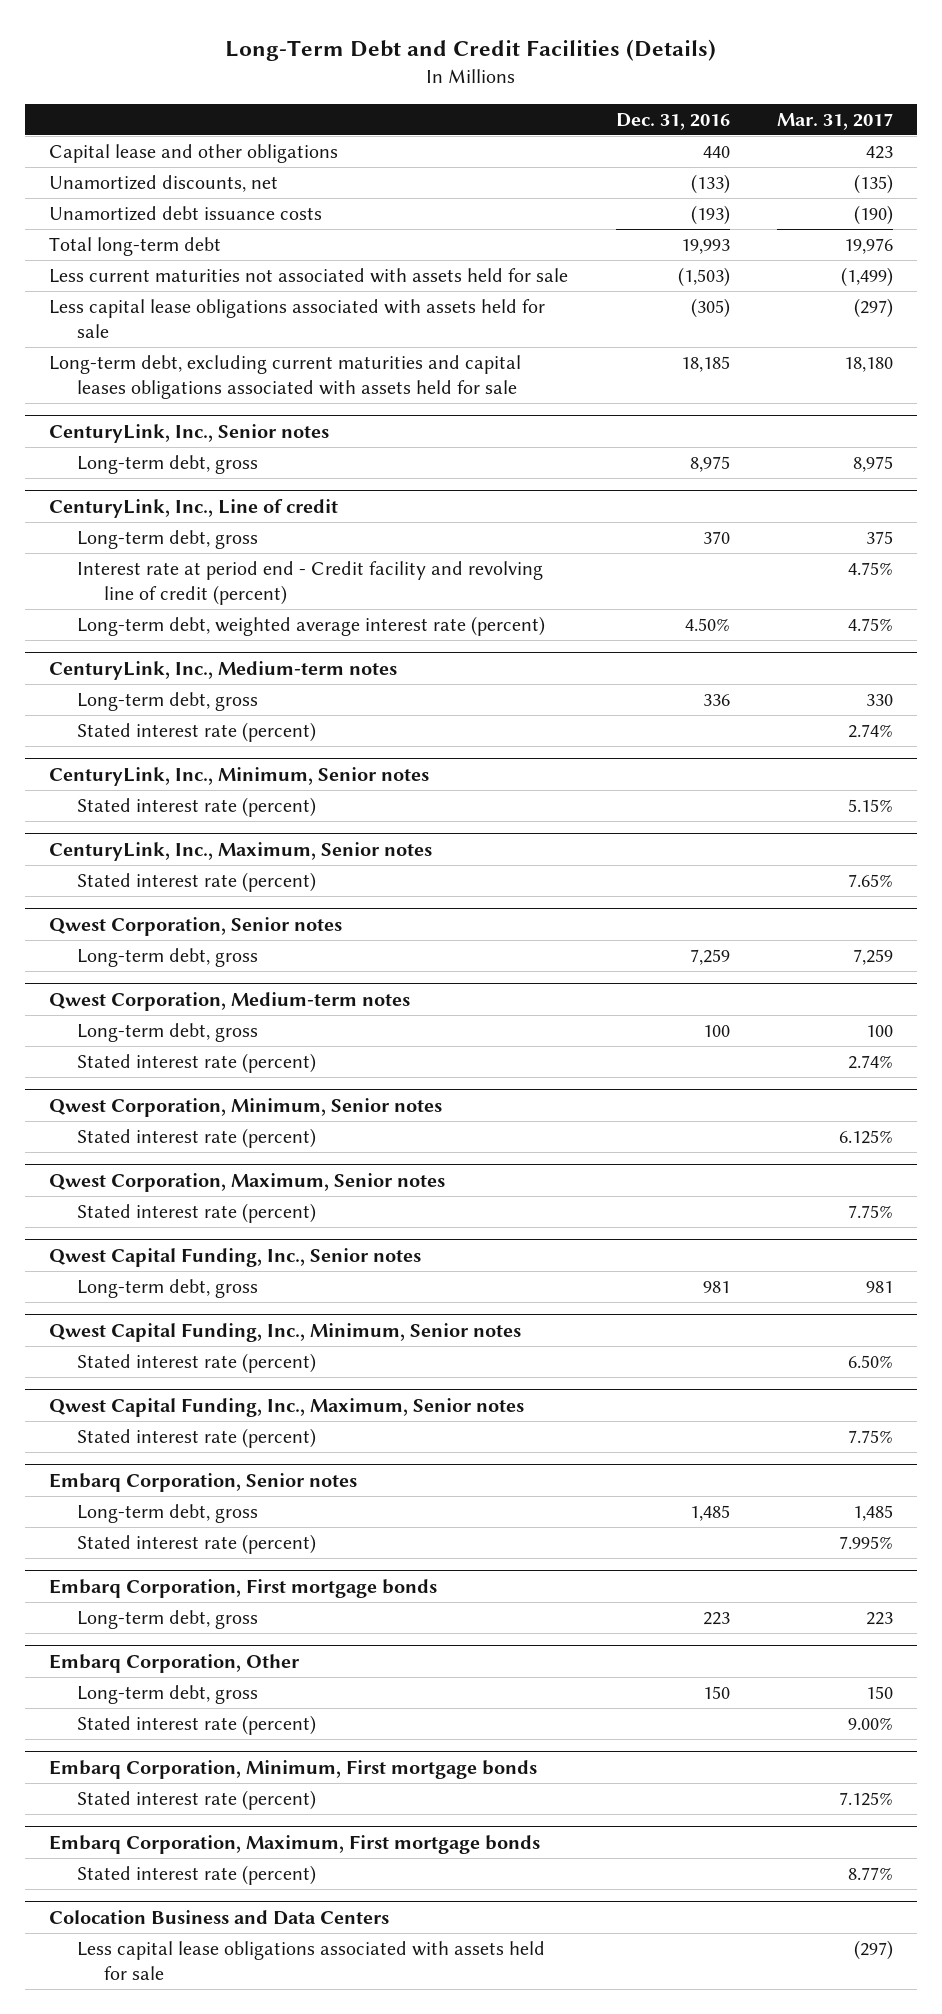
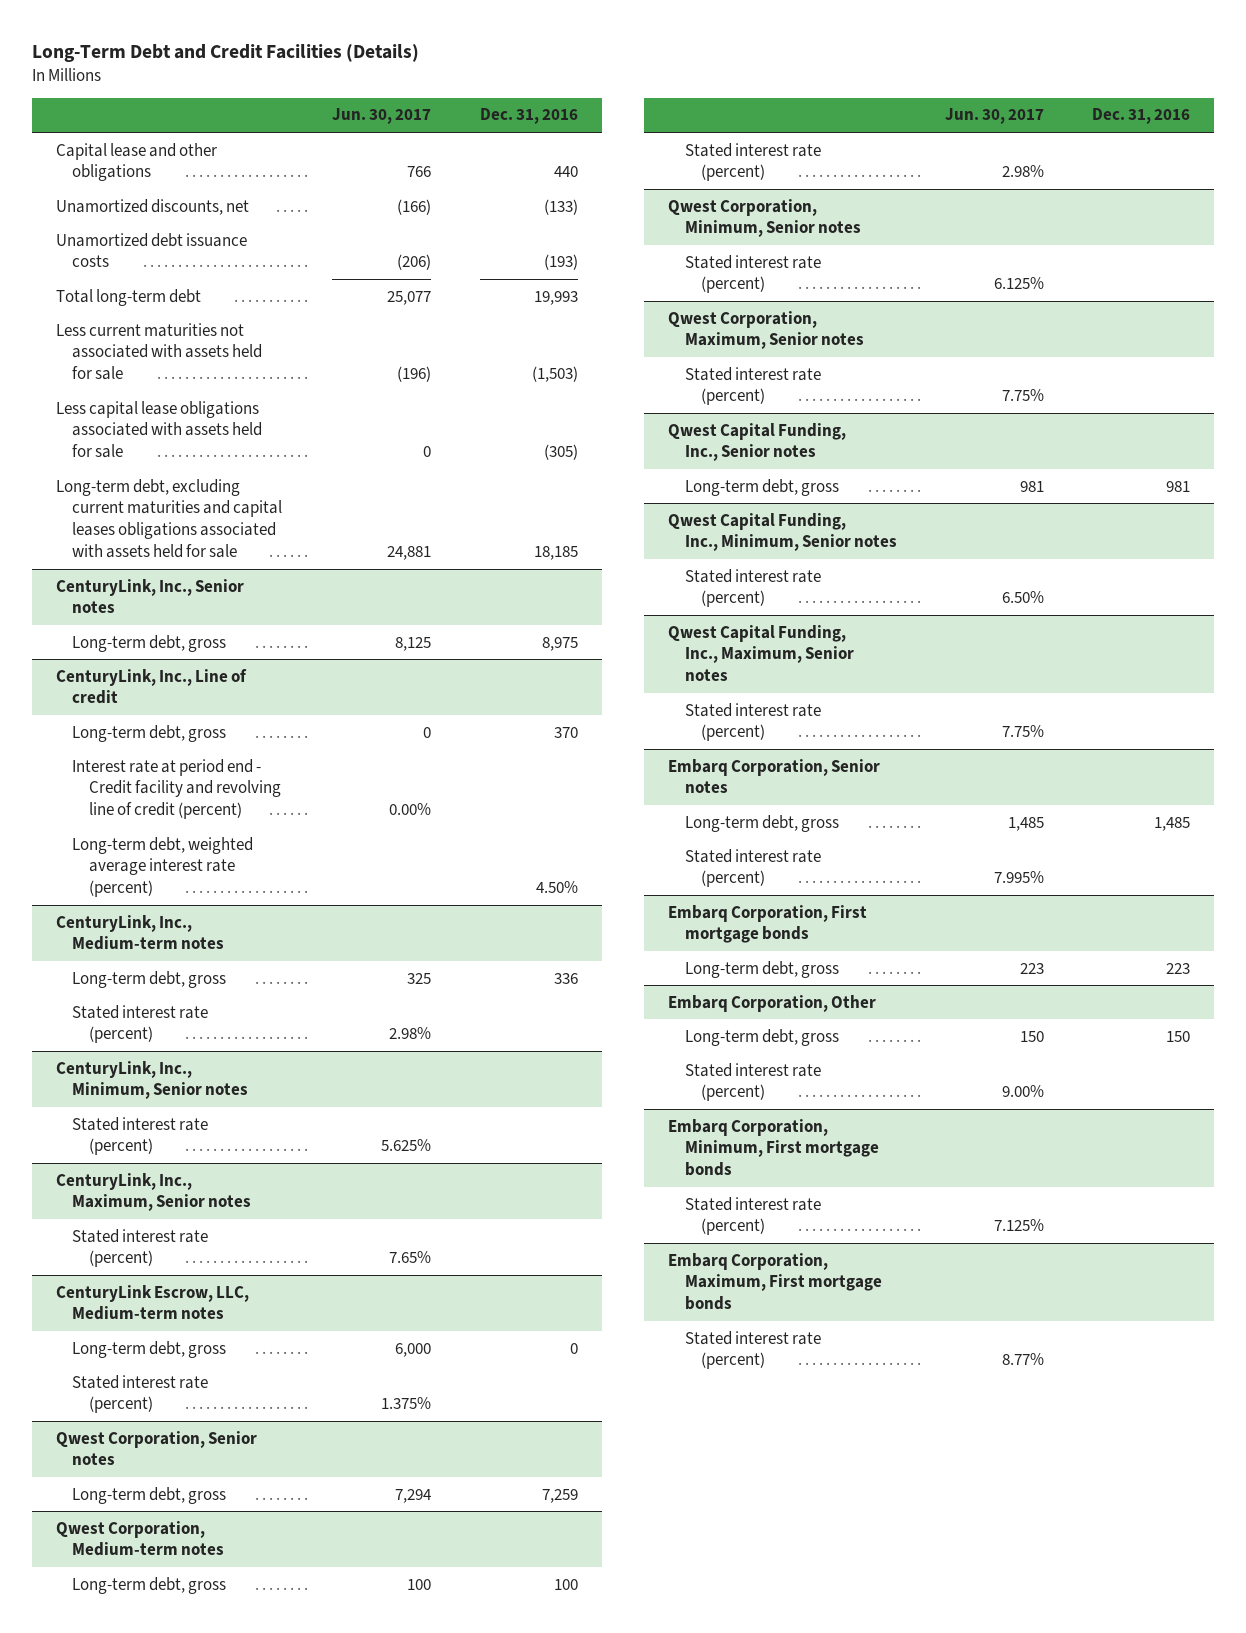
[777,112,894,130] Mar. 31, 2017 -> none
none -> [332,108,432,125] Jun. 30, 2017
none -> [55,1284,249,1321] CenturyLink Escrow, LLC, Medium-term notes
none -> [72,1340,227,1358] Long-term debt, gross
none -> [72,1374,209,1414] Stated interest rate (percent)
[48,1909,389,1925] Colocation Business and Data Centers -> none
[76,1941,545,1981] Less capital lease obligations associated with assets held for sale -> none

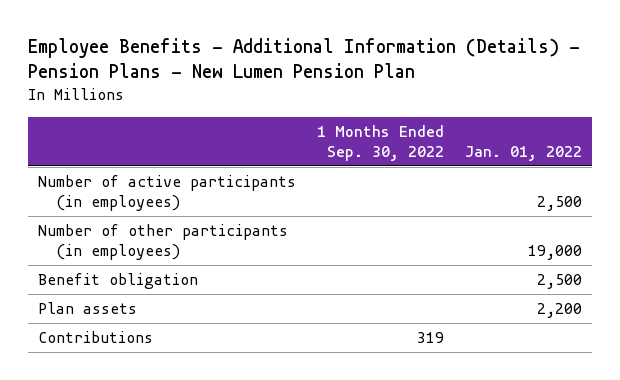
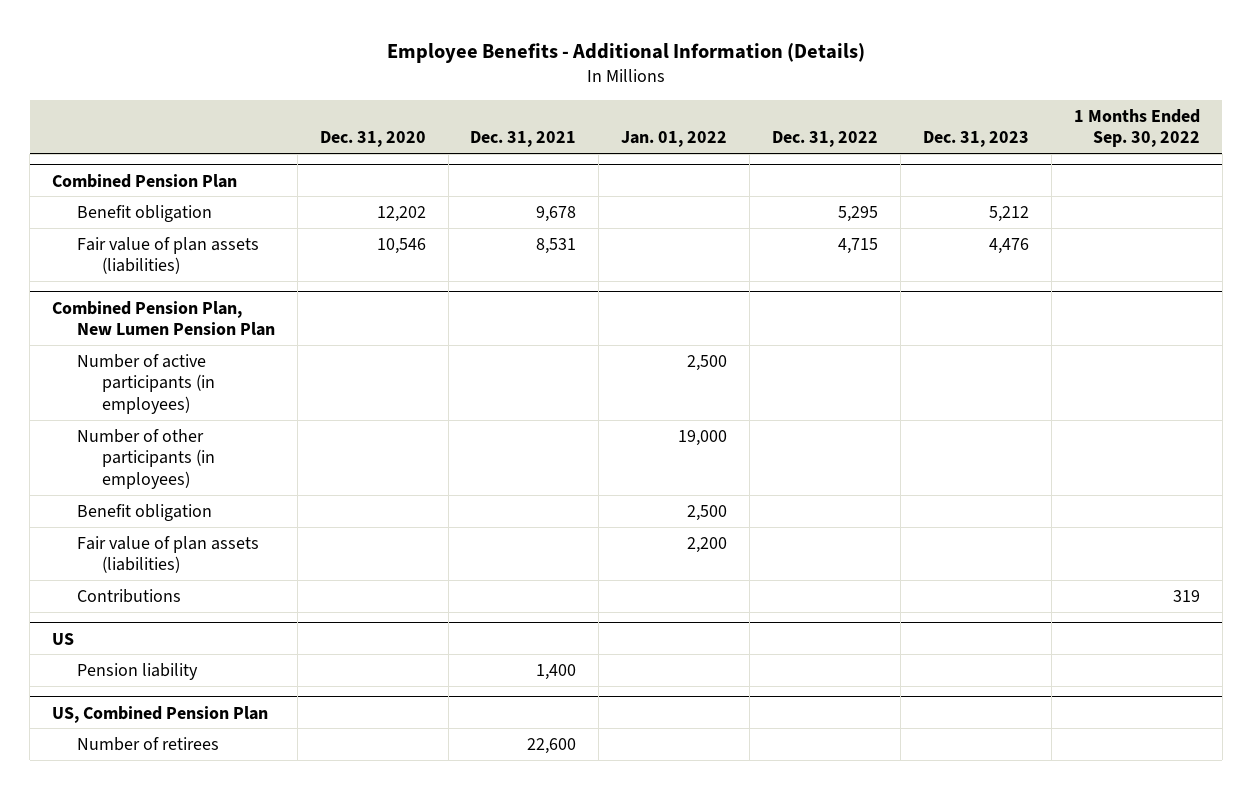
[27,38,580,79] Employee Benefits - Additional Information (Details) - Pension Plans - New Lumen Pension Plan -> [386,42,865,63] Employee Benefits - Additional Information (Details)
none -> [319,131,426,148] Dec. 31, 2020
none -> [470,131,577,148] Dec. 31, 2021
none -> [772,131,879,148] Dec. 31, 2022
none -> [922,131,1029,148] Dec. 31, 2023
none -> [52,173,238,188] Combined Pension Plan
none -> [76,204,212,222] Benefit obligation
none -> [76,236,259,275] Fair value of plan assets (liabilities)
none -> [52,300,275,337] Combined Pension Plan, New Lumen Pension Plan
[38,302,138,315] Plan assets -> [76,535,259,574] Fair value of plan assets (liabilities)
none -> [52,632,75,645] US
none -> [76,662,198,680] Pension liability
none -> [52,705,269,723] US, Combined Pension Plan
none -> [76,736,219,751] Number of retirees

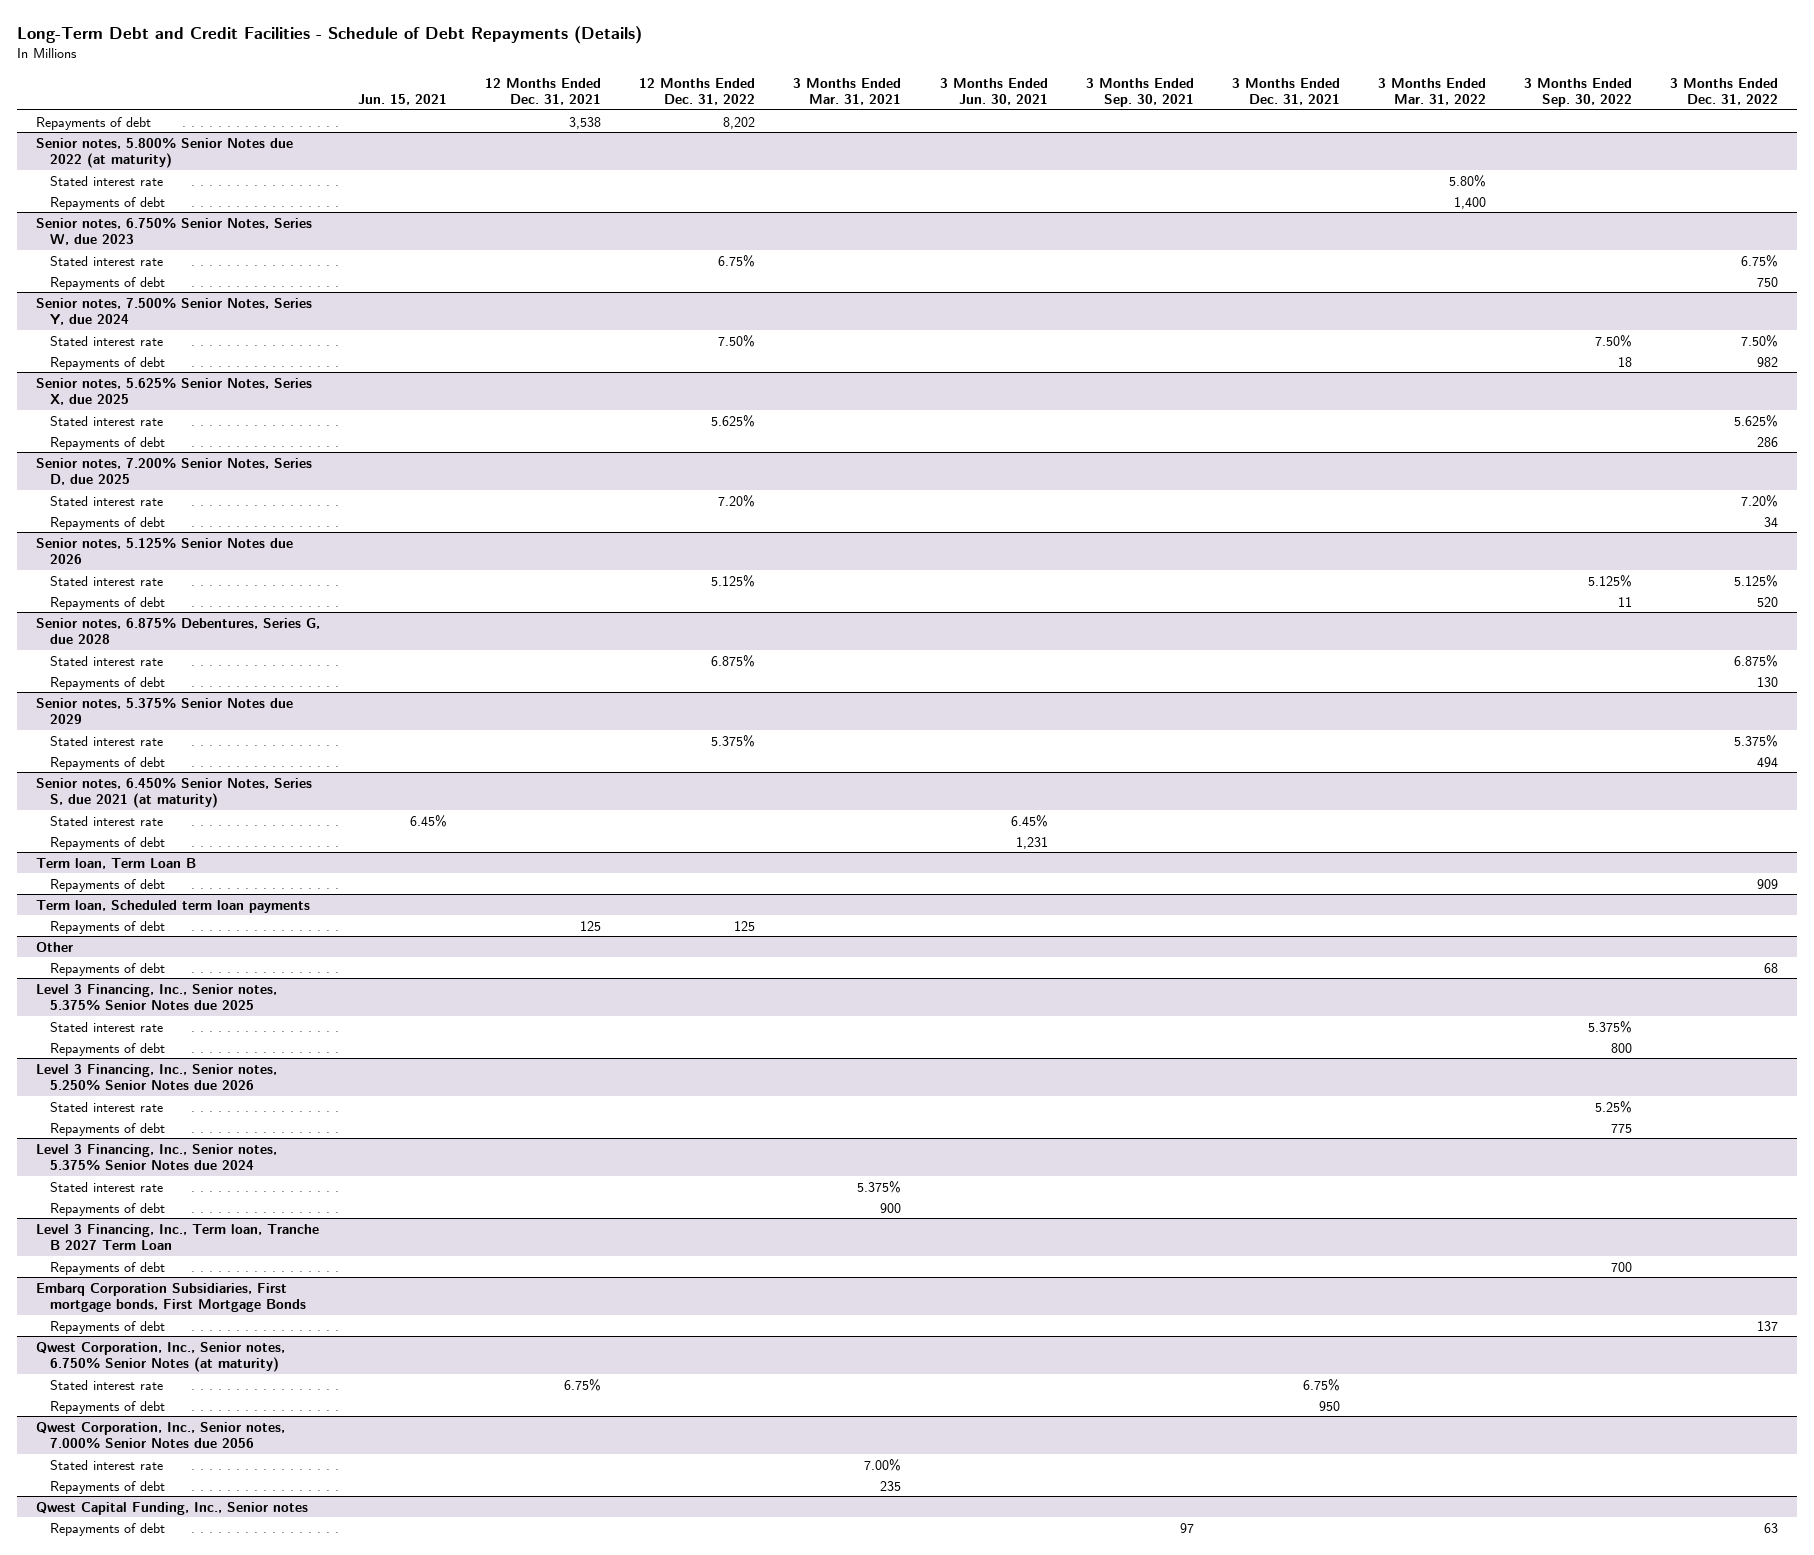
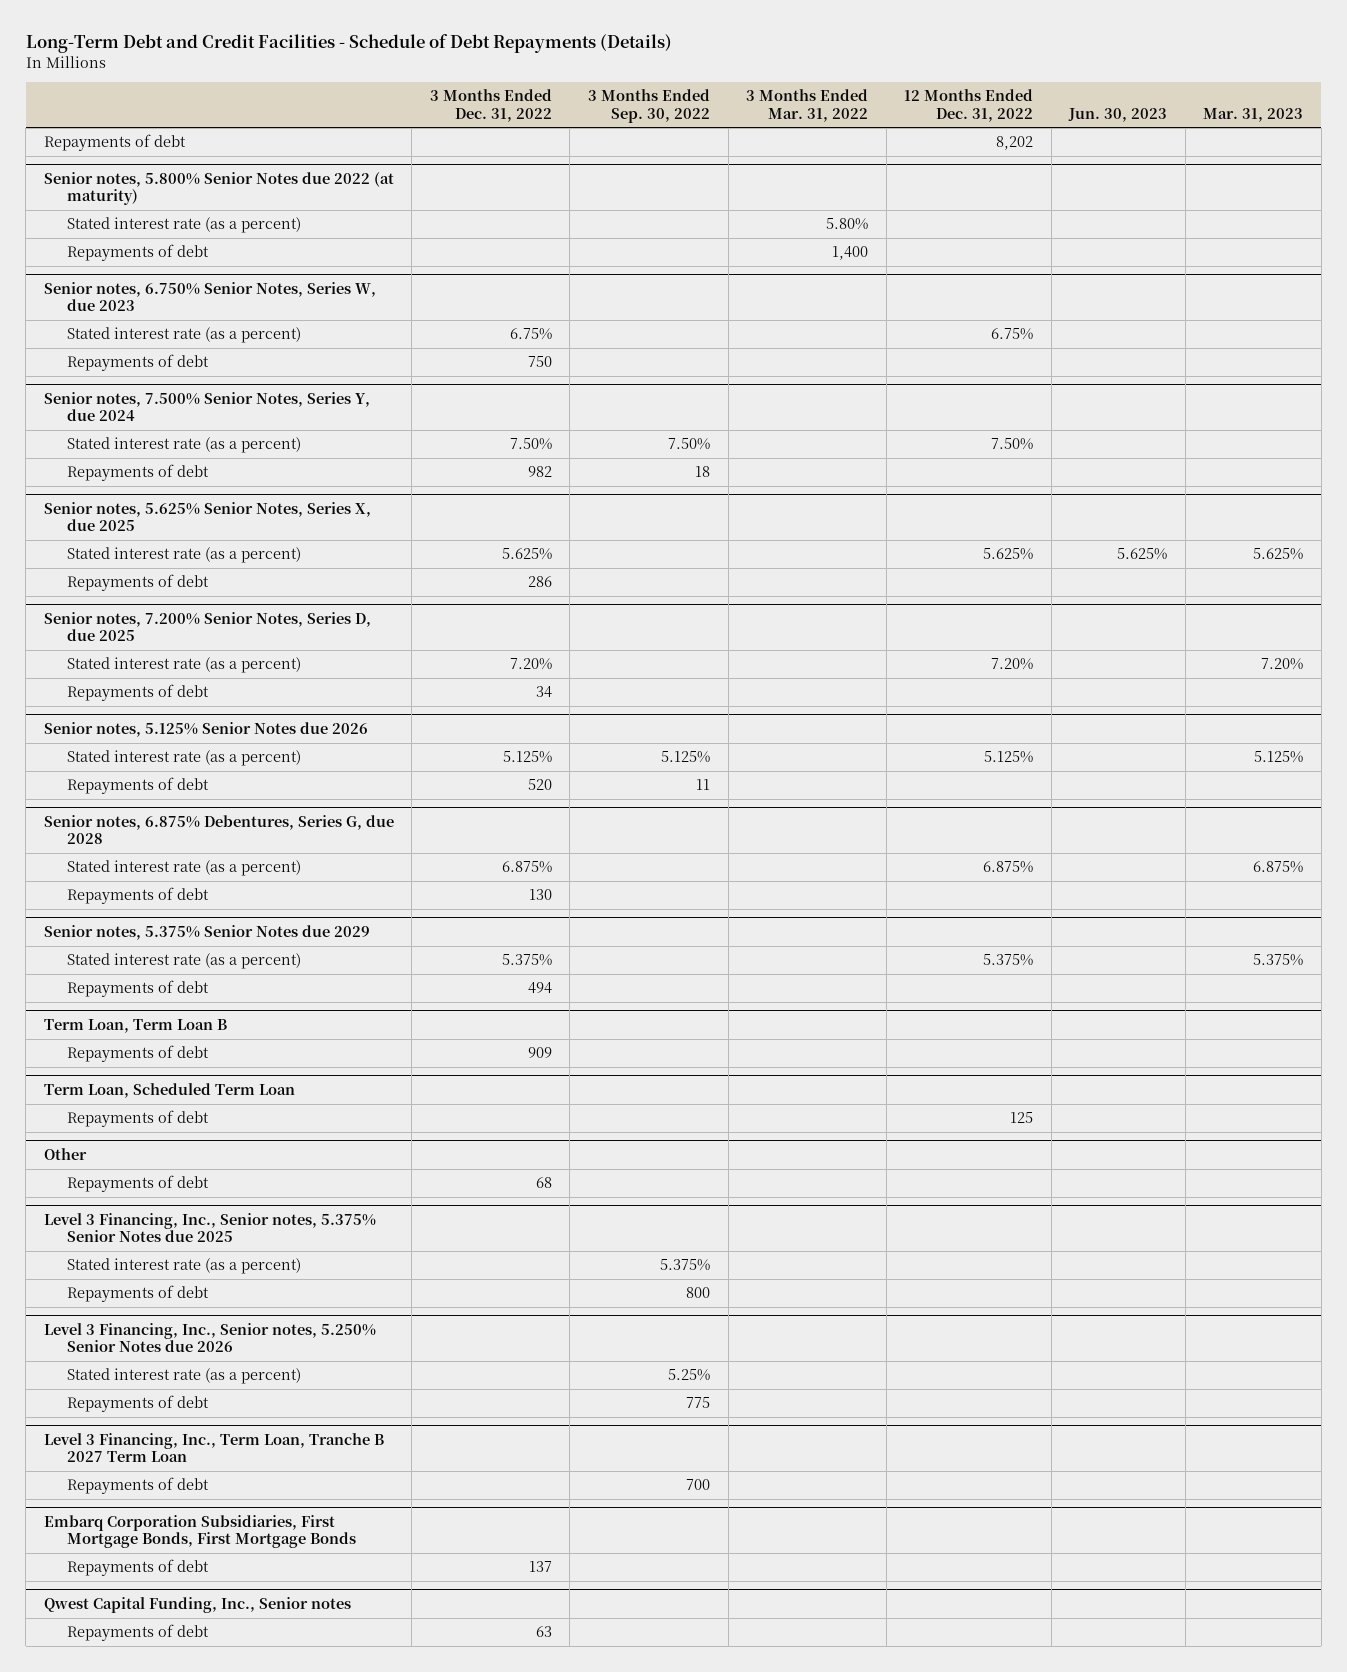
[357,94,447,106] Jun. 15, 2021 -> none
[485,77,602,106] 12 Months Ended Dec. 31, 2021 -> none
[793,77,902,106] 3 Months Ended Mar. 31, 2021 -> none
[939,77,1048,106] 3 Months Ended Jun. 30, 2021 -> none
[1085,77,1194,108] 3 Months Ended Sep. 30, 2021 -> none
[1231,77,1340,106] 3 Months Ended Dec. 31, 2021 -> none
none -> [1068,107,1168,122] Jun. 30, 2023
none -> [1203,107,1304,122] Mar. 31, 2023
[50,175,164,186] Stated interest rate -> [66,217,301,234] Stated interest rate (as a percent)
[50,255,164,266] Stated interest rate -> [66,327,301,344] Stated interest rate (as a percent)
[50,335,164,346] Stated interest rate -> [66,437,301,454] Stated interest rate (as a percent)
[50,415,164,426] Stated interest rate -> [66,547,301,564] Stated interest rate (as a percent)
[50,495,164,506] Stated interest rate -> [66,657,301,674] Stated interest rate (as a percent)
[50,575,164,586] Stated interest rate -> [66,750,301,767] Stated interest rate (as a percent)
[50,655,164,666] Stated interest rate -> [66,860,301,877] Stated interest rate (as a percent)
[50,735,164,746] Stated interest rate -> [66,953,301,970] Stated interest rate (as a percent)
[35,776,312,809] Senior notes, 6.450% Senior Notes, Series S, due 2021 (at maturity) -> none
[50,815,164,826] Stated interest rate -> none
[50,836,166,850] Repayments of debt -> none
[35,857,196,869] Term loan, Term Loan B -> [43,1018,227,1033] Term Loan, Term Loan B
[35,899,310,913] Term loan, Scheduled term loan payments -> [43,1082,295,1098] Term Loan, Scheduled Term Loan
[50,1021,164,1032] Stated interest rate -> [66,1258,301,1275] Stated interest rate (as a percent)
[50,1101,164,1112] Stated interest rate -> [66,1368,301,1385] Stated interest rate (as a percent)
[35,1143,277,1171] Level 3 Financing, Inc., Senior notes, 5.375% Senior Notes due 2024 -> none
[50,1181,164,1192] Stated interest rate -> none
[50,1202,166,1216] Repayments of debt -> none
[35,1223,319,1251] Level 3 Financing, Inc., Term loan, Tranche B 2027 Term Loan -> [43,1432,384,1463] Level 3 Financing, Inc., Term Loan, Tranche B 2027 Term Loan
[35,1282,307,1313] Embarq Corporation Subsidiaries, First mortgage bonds, First Mortgage Bonds -> [43,1514,356,1549] Embarq Corporation Subsidiaries, First Mortgage Bonds, First Mortgage Bonds
[35,1341,285,1373] Qwest Corporation, Inc., Senior notes, 6.750% Senior Notes (at maturity) -> none
[50,1379,164,1390] Stated interest rate -> none
[50,1400,166,1414] Repayments of debt -> none
[35,1421,285,1449] Qwest Corporation, Inc., Senior notes, 7.000% Senior Notes due 2056 -> none
[50,1459,164,1470] Stated interest rate -> none
[50,1480,166,1494] Repayments of debt -> none

